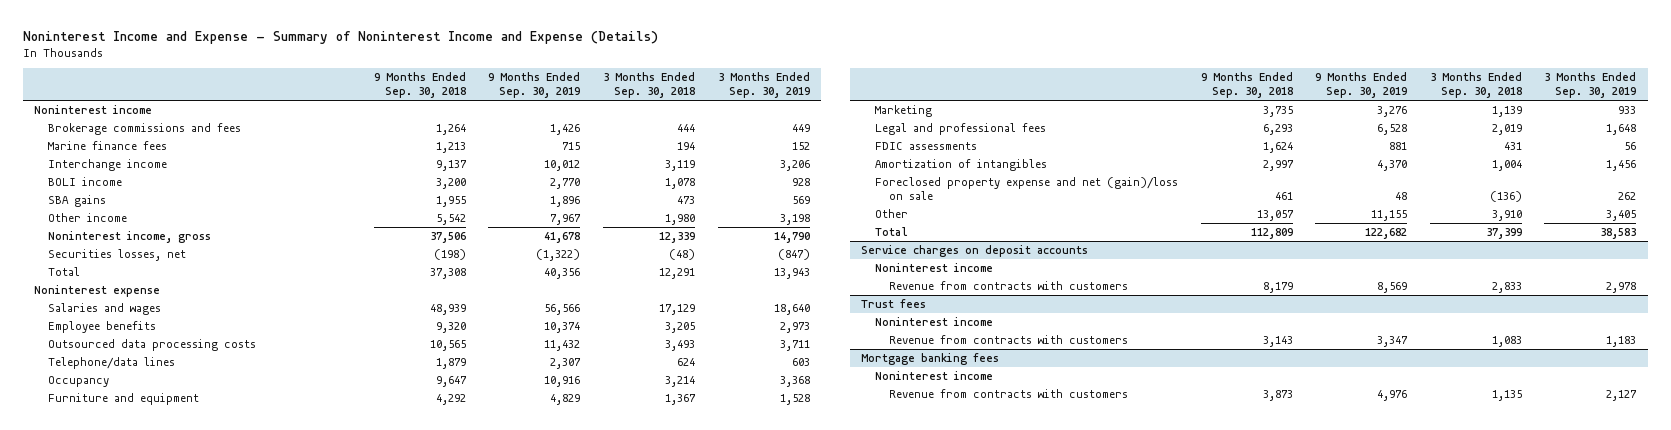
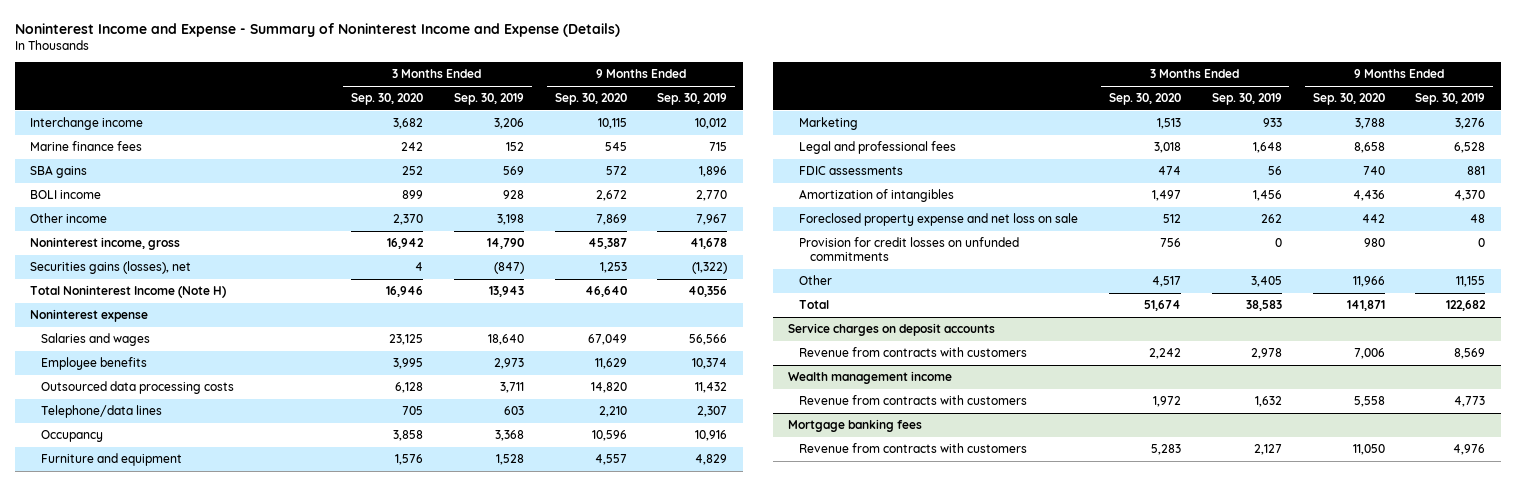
[373,72,466,99] 9 Months Ended Sep. 30, 2018 -> none
[603,72,696,99] 3 Months Ended Sep. 30, 2018 -> none
none -> [351,93,424,106] Sep. 30, 2020
none -> [554,93,627,106] Sep. 30, 2020
[34,104,153,114] Noninterest income -> none
[48,122,242,135] Brokerage commissions and fees -> none
[48,140,168,150] Marine finance fees -> [30,141,143,152] Marine finance fees
[48,176,123,186] BOLI income -> [30,190,102,200] BOLI income
[48,248,187,261] Securities losses, net -> [30,261,192,275] Securities gains (losses), net
[48,266,81,276] Total -> [30,285,227,299] Total Noninterest Income (Note H)
[875,176,1179,201] Foreclosed property expense and net (gain)/loss on sale -> [799,213,1079,227] Foreclosed property expense and net loss on sale
none -> [799,237,1020,262] Provision for credit losses on unfunded commitments
[875,262,994,272] Noninterest income -> none
[861,298,927,308] Trust fees -> none
[875,316,994,326] Noninterest income -> none
none -> [788,371,953,385] Wealth management income
[1377,335,1409,347] 3,347 -> [1454,396,1486,408] 4,773
[1606,335,1637,347] 1,183 -> [1254,396,1282,408] 1,632
[875,370,994,380] Noninterest income -> none

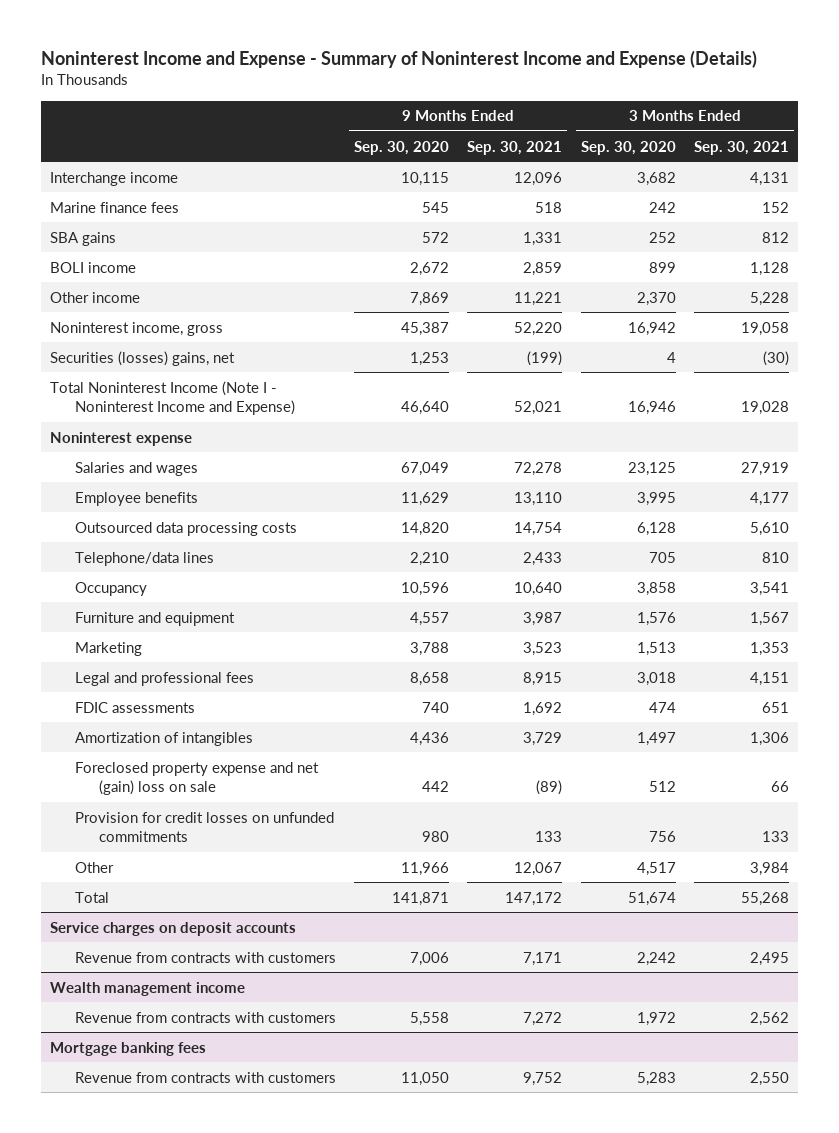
[453,93,524,106] Sep. 30, 2019 -> none
[657,93,728,106] Sep. 30, 2019 -> none
none -> [467,140,563,155] Sep. 30, 2021
none -> [694,140,790,155] Sep. 30, 2021
[30,261,192,275] Securities gains (losses), net -> [50,350,236,366] Securities (losses) gains, net
[30,285,227,299] Total Noninterest Income (Note H) -> [50,380,295,416] Total Noninterest Income (Note I - Noninterest Income and Expense)
[799,213,1079,227] Foreclosed property expense and net loss on sale -> [74,761,319,796] Foreclosed property expense and net (gain) loss on sale

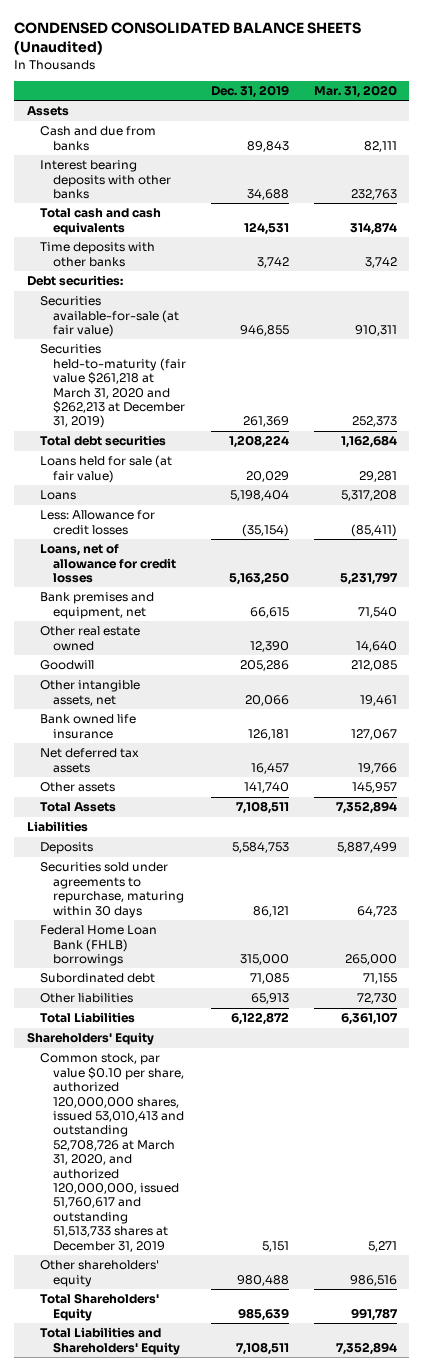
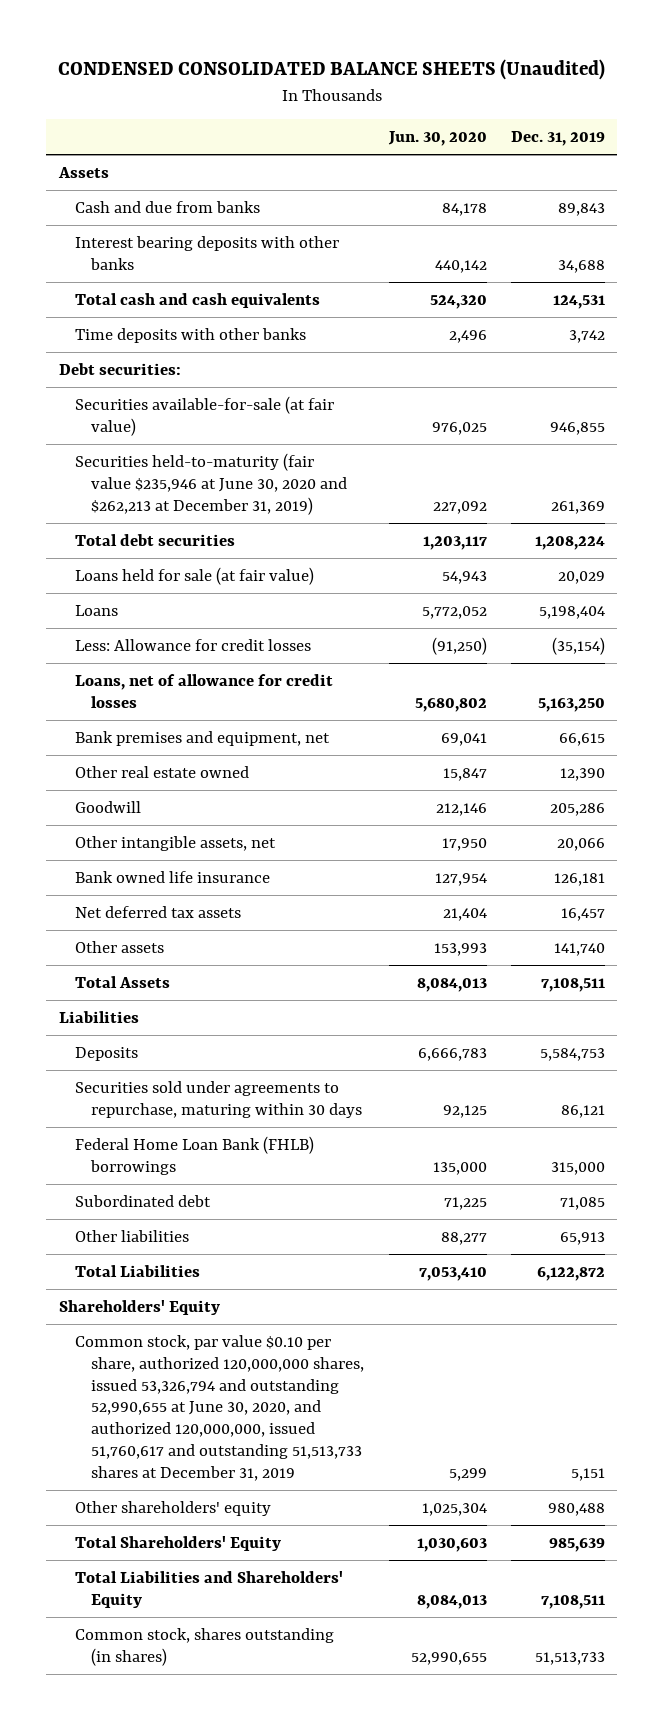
[313,85,397,99] Mar. 31, 2020 -> none
none -> [387,131,487,147] Jun. 30, 2020
[39,344,187,429] Securities held-to-maturity (fair value $261,218 at March 31, 2020 and $262,213 at December 31, 2019) -> [75,452,348,515] Securities held-to-maturity (fair value $235,946 at June 30, 2020 and $262,213 at December 31, 2019)
[39,1053,185,1252] Common stock, par value $0.10 per share, authorized 120,000,000 shares, issued 53,010,413 and outstanding 52,708,726 at March 31, 2020, and authorized 120,000,000, issued 51,760,617 and outstanding 51,513,733 shares at December 31, 2019 -> [75,1334,365,1482] Common stock, par value $0.10 per share, authorized 120,000,000 shares, issued 53,326,794 and outstanding 52,990,655 at June 30, 2020, and authorized 120,000,000, issued 51,760,617 and outstanding 51,513,733 shares at December 31, 2019
none -> [75,1627,335,1666] Common stock, shares outstanding (in shares)

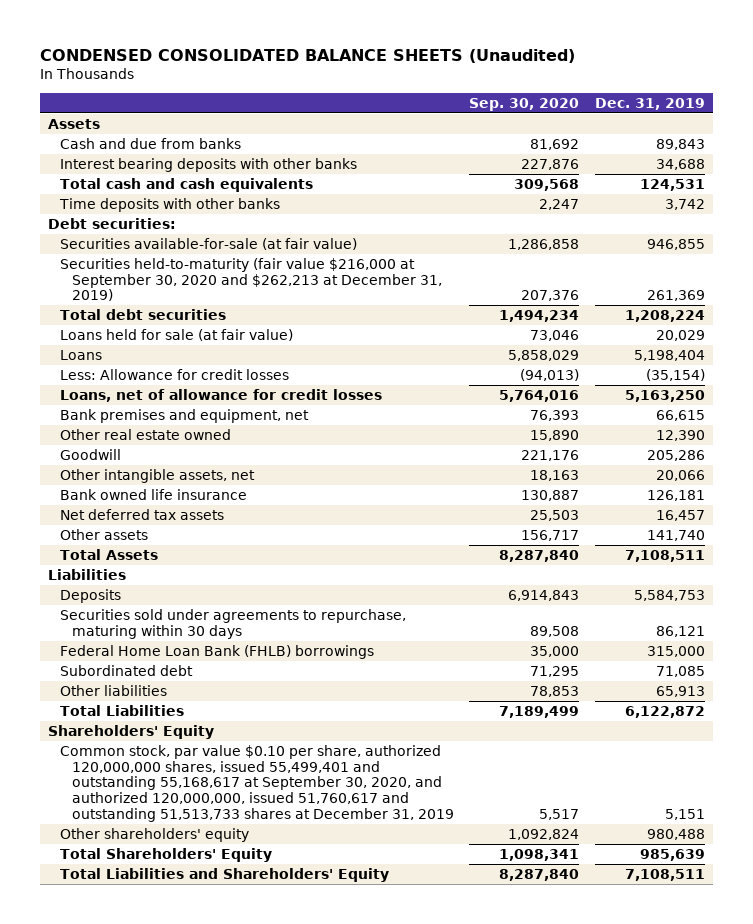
[387,131,487,147] Jun. 30, 2020 -> none
none -> [469,97,580,111] Sep. 30, 2020
[75,452,348,515] Securities held-to-maturity (fair value $235,946 at June 30, 2020 and $262,213 at December 31, 2019) -> [59,257,442,302] Securities held-to-maturity (fair value $216,000 at September 30, 2020 and $262,213 at December 31, 2019)
[75,1334,365,1482] Common stock, par value $0.10 per share, authorized 120,000,000 shares, issued 53,326,794 and outstanding 52,990,655 at June 30, 2020, and authorized 120,000,000, issued 51,760,617 and outstanding 51,513,733 shares at December 31, 2019 -> [59,744,454,822] Common stock, par value $0.10 per share, authorized 120,000,000 shares, issued 55,499,401 and outstanding 55,168,617 at September 30, 2020, and authorized 120,000,000, issued 51,760,617 and outstanding 51,513,733 shares at December 31, 2019
[75,1627,335,1666] Common stock, shares outstanding (in shares) -> none

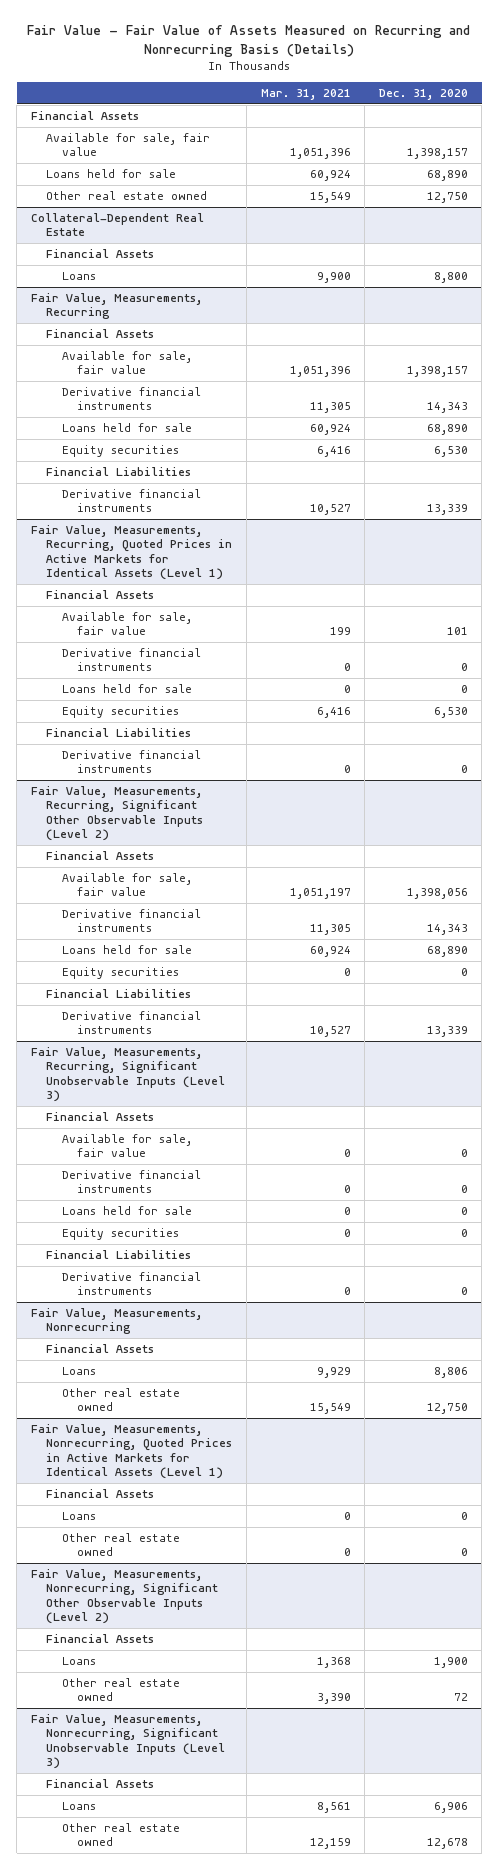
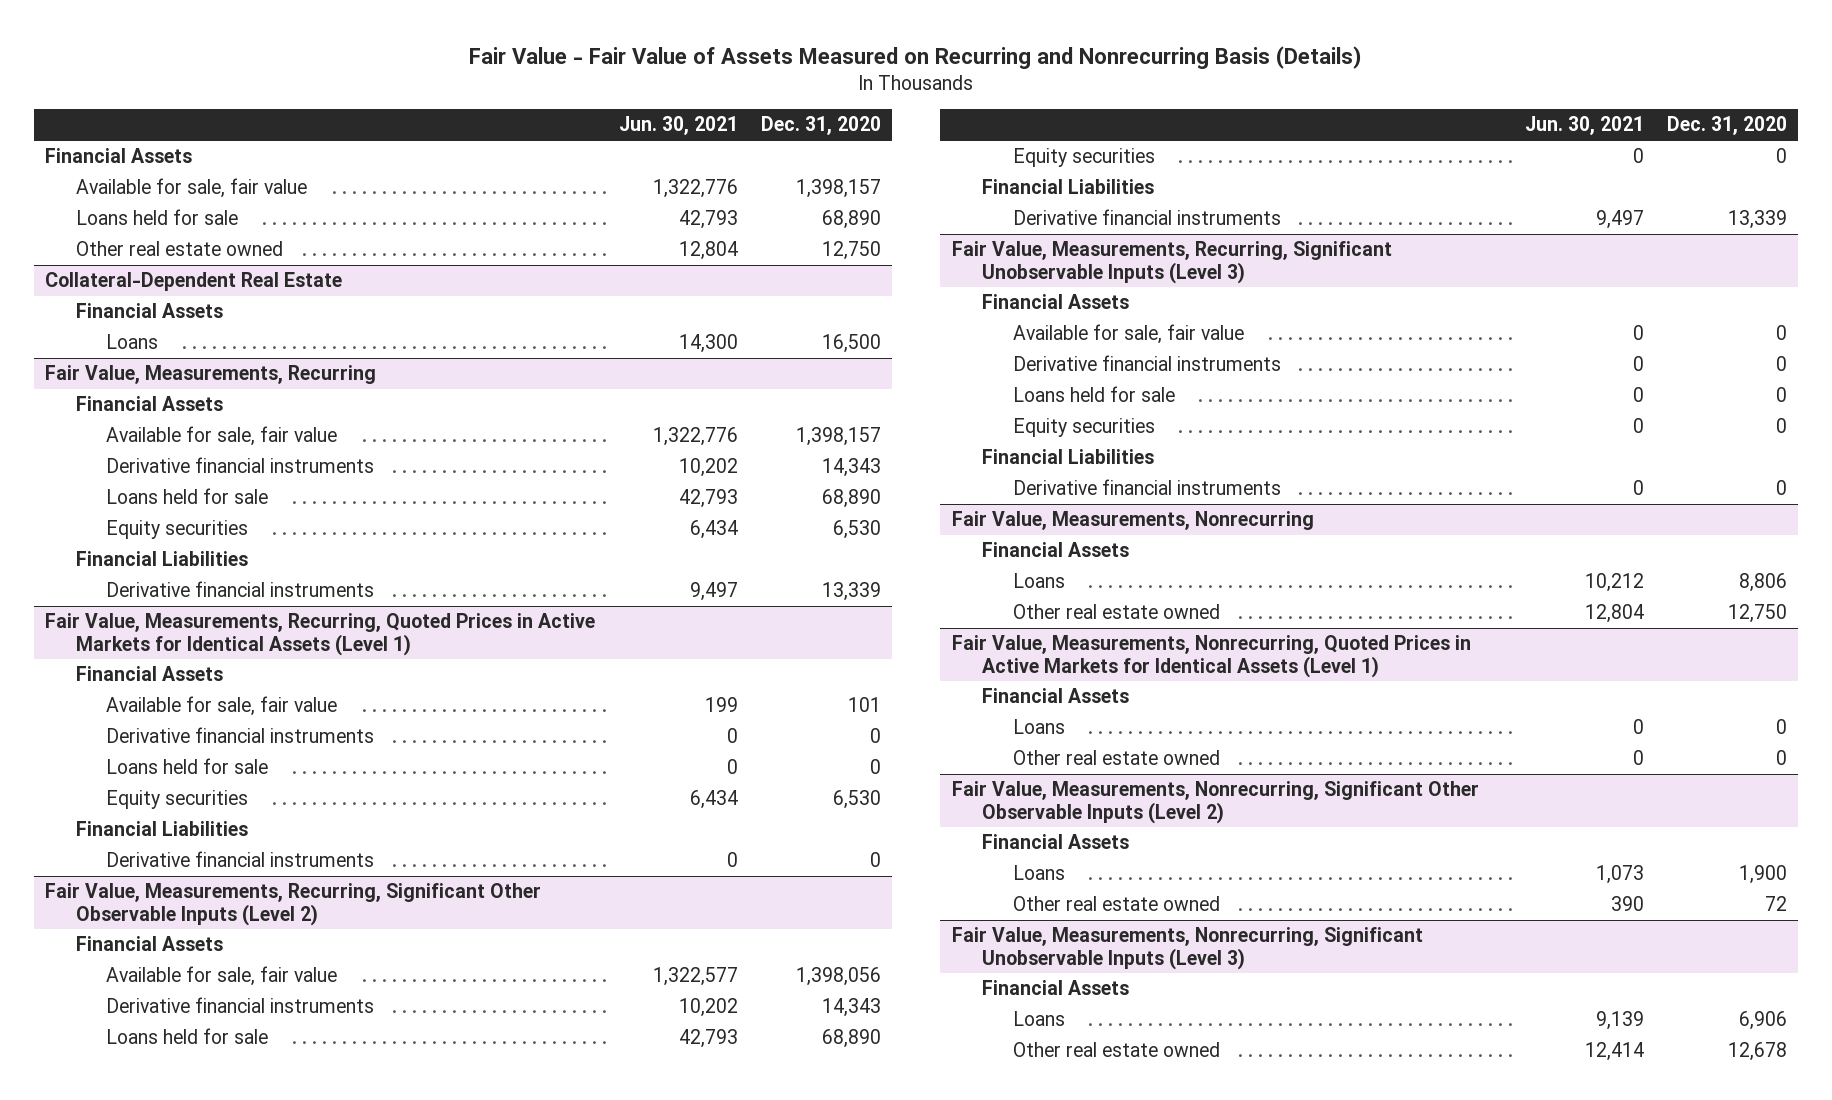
[260,88,351,100] Mar. 31, 2021 -> none
none -> [618,116,738,136] Jun. 30, 2021
[433,272,468,284] 8,800 -> [821,334,881,354] 16,500

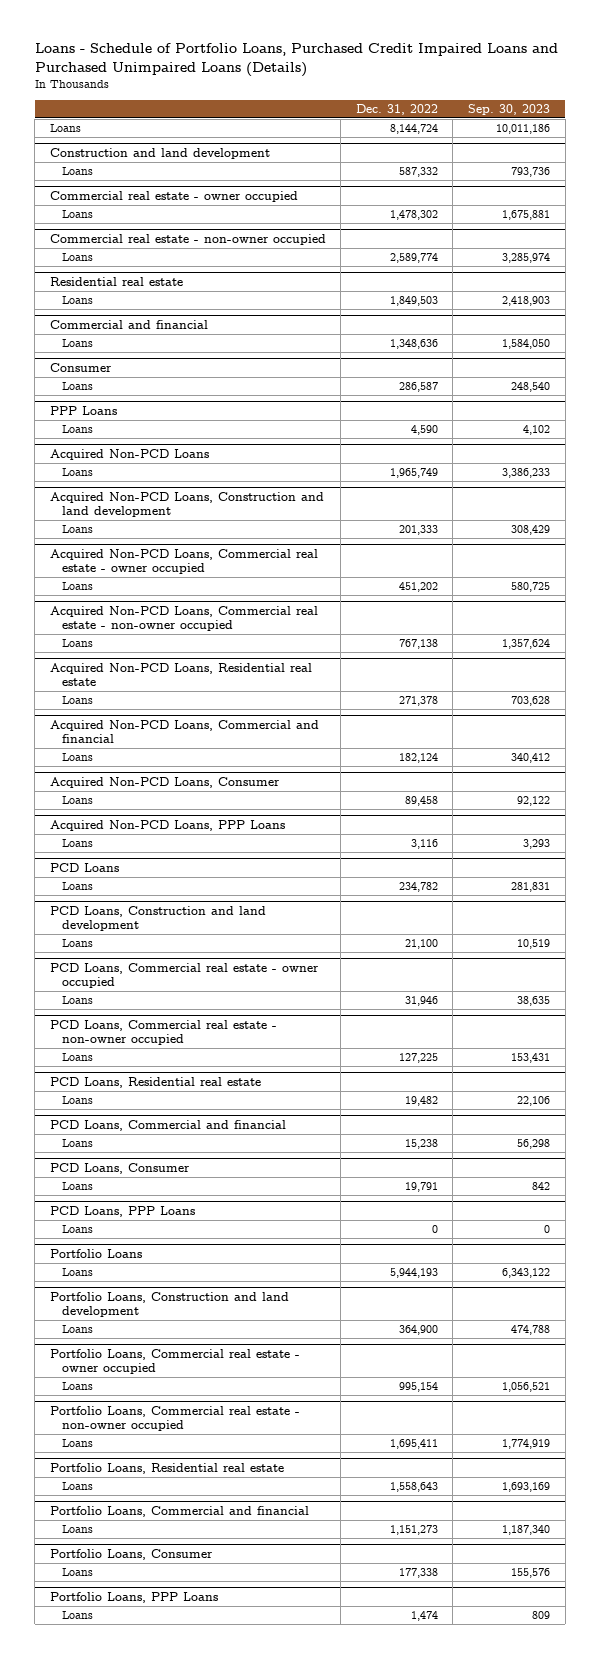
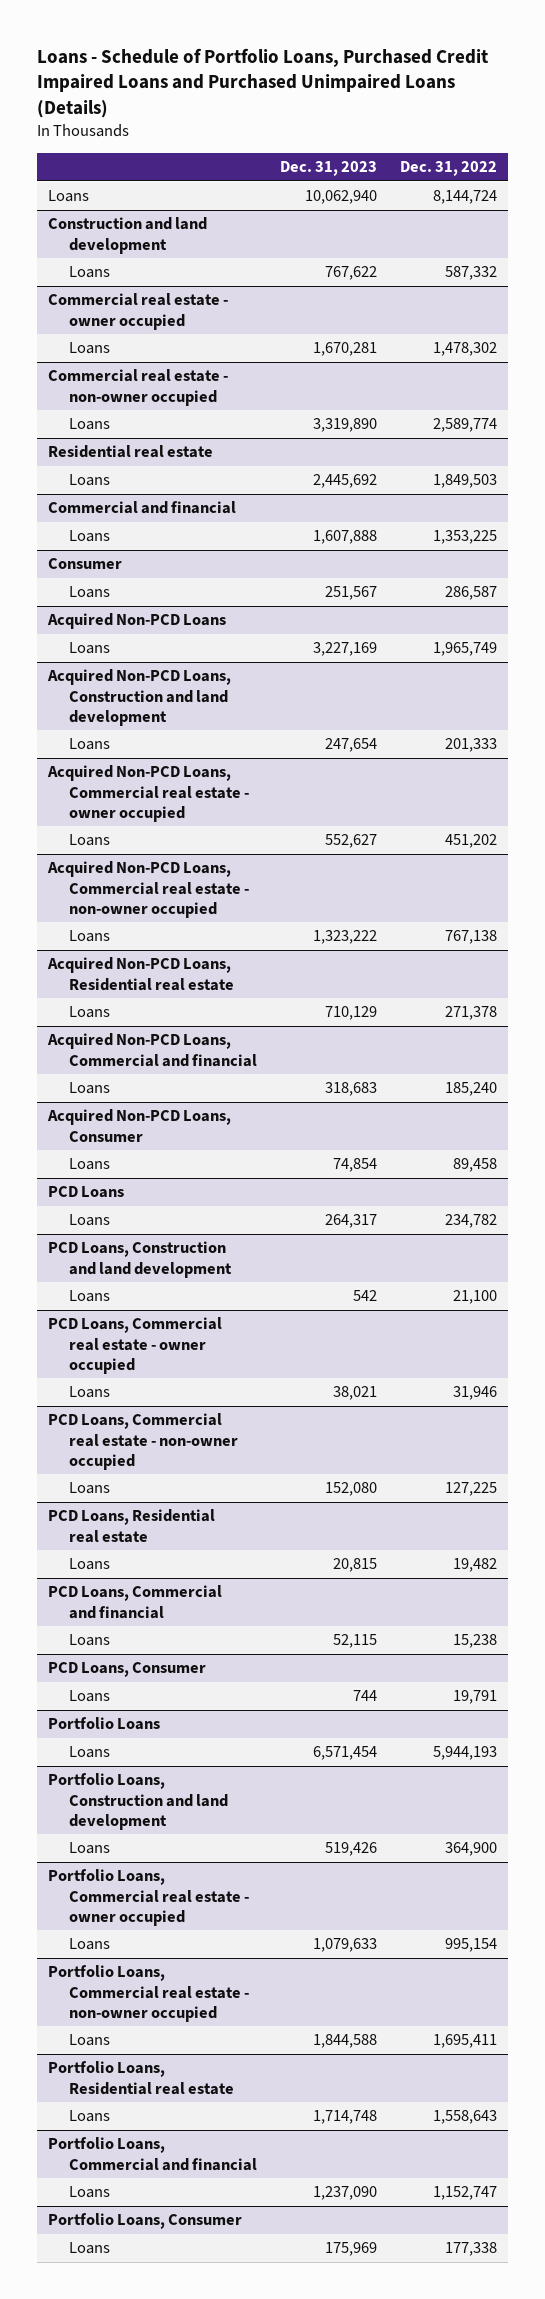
[467,103,550,115] Sep. 30, 2023 -> none
none -> [280,161,378,177] Dec. 31, 2023
[389,339,438,350] 1,348,636 -> [432,530,497,545] 1,353,225
[49,406,117,416] PPP Loans -> none
[62,425,94,434] Loans -> none
[398,753,438,764] 182,124 -> [444,1082,497,1097] 185,240
[49,820,285,832] Acquired Non-PCD Loans, PPP Loans -> none
[62,839,94,848] Loans -> none
[49,1206,195,1218] PCD Loans, PPP Loans -> none
[62,1225,94,1234] Loans -> none
[389,1525,438,1536] 1,151,273 -> [432,2186,497,2201] 1,152,747
[49,1592,218,1604] Portfolio Loans, PPP Loans -> none
[62,1611,94,1620] Loans -> none

